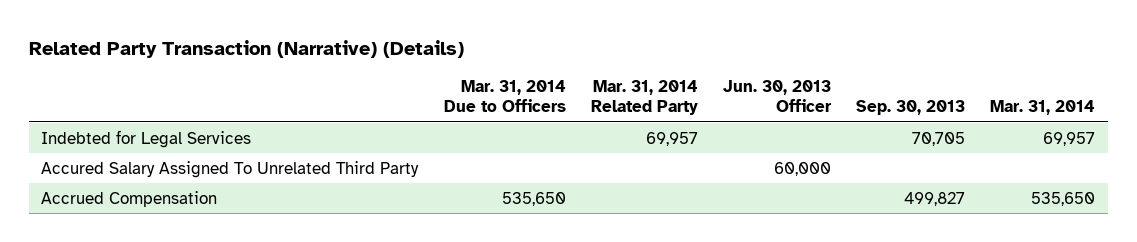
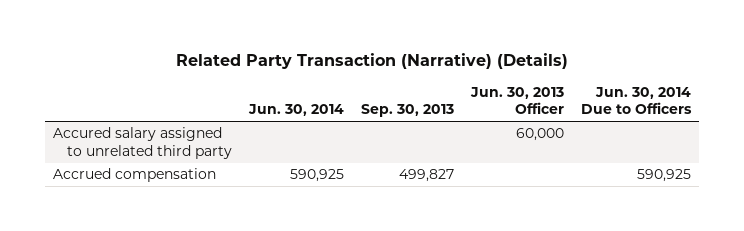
[443,80,566,113] Mar. 31, 2014 Due to Officers -> none
[590,80,698,116] Mar. 31, 2014 Related Party -> none
[990,100,1096,116] Mar. 31, 2014 -> none
none -> [248,104,345,117] Jun. 30, 2014
none -> [580,86,692,115] Jun. 30, 2014 Due to Officers
[41,129,252,148] Indebted for Legal Services -> none
[41,160,420,178] Accured Salary Assigned To Unrelated Third Party -> [53,127,233,160] Accured salary assigned to unrelated third party
[41,190,218,207] Accrued Compensation -> [53,168,217,183] Accrued compensation

